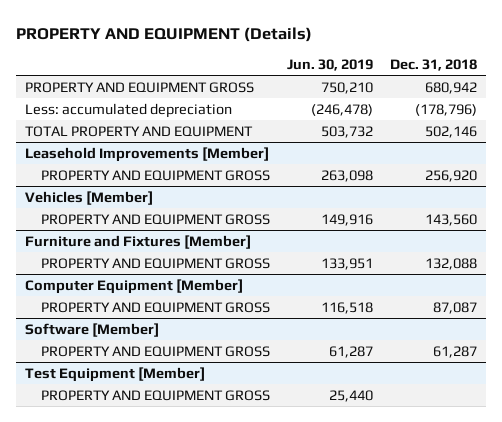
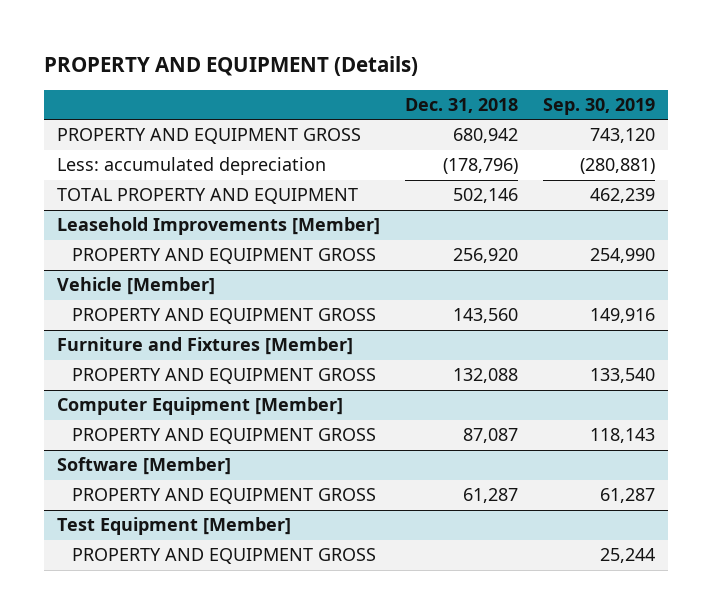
[287,59,374,72] Jun. 30, 2019 -> none
none -> [543,97,656,115] Sep. 30, 2019
[24,190,153,205] Vehicles [Member] -> [56,277,215,296] Vehicle [Member]

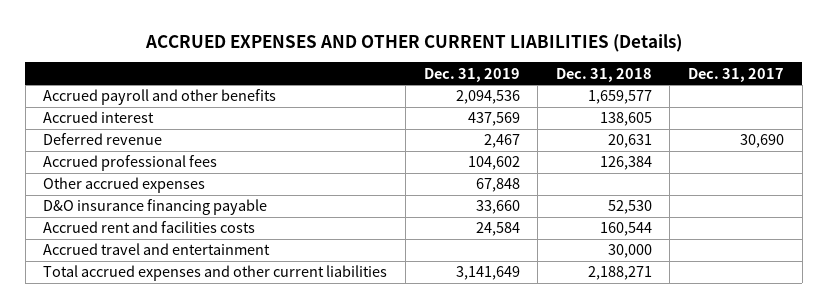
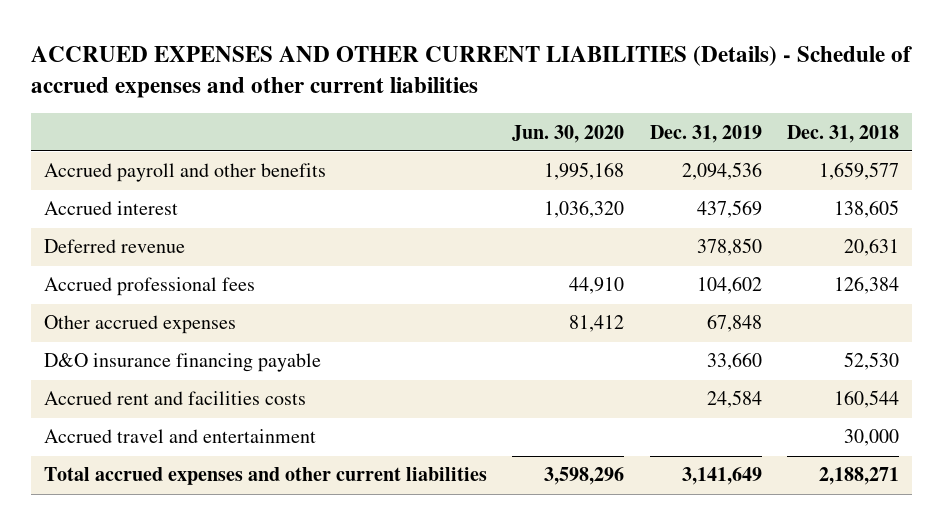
[144,33,682,52] ACCRUED EXPENSES AND OTHER CURRENT LIABILITIES (Details) -> [30,46,912,99] ACCRUED EXPENSES AND OTHER CURRENT LIABILITIES (Details) - Schedule of accrued expenses and other current liabilities
[688,67,785,82] Dec. 31, 2017 -> none
none -> [512,124,625,143] Jun. 30, 2020
[483,134,520,149] 2,467 -> [696,238,762,257] 378,850

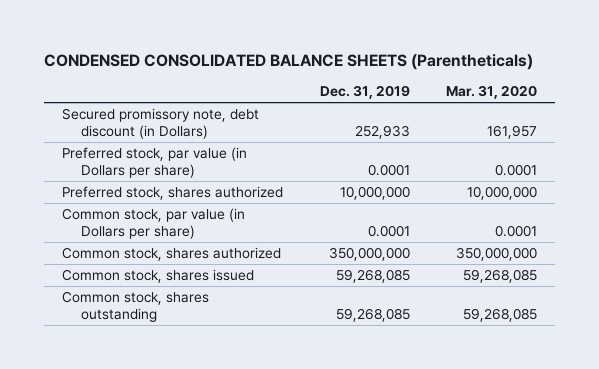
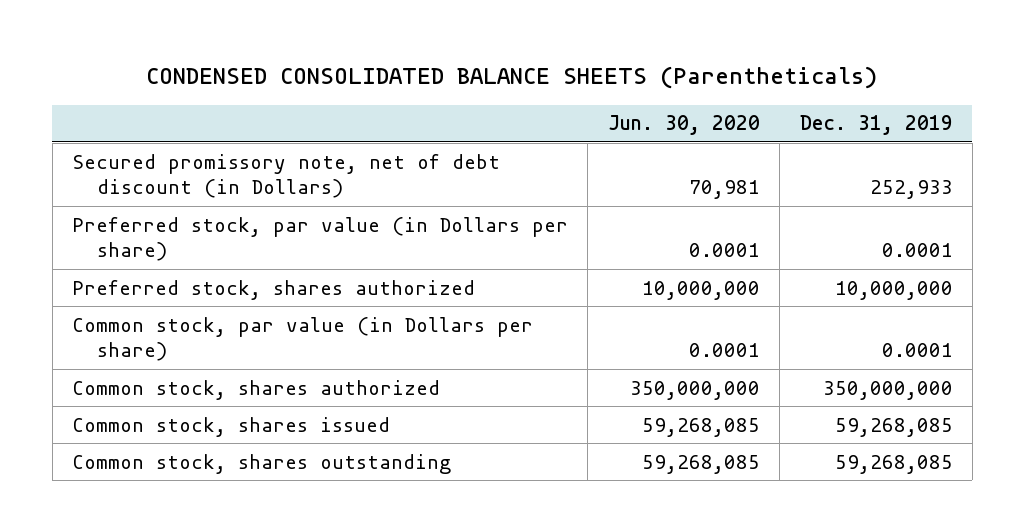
[445,84,537,99] Mar. 31, 2020 -> none
none -> [607,115,760,136] Jun. 30, 2020
[62,108,260,140] Secured promissory note, debt discount (in Dollars) -> [72,153,501,199] Secured promissory note, net of debt discount (in Dollars)

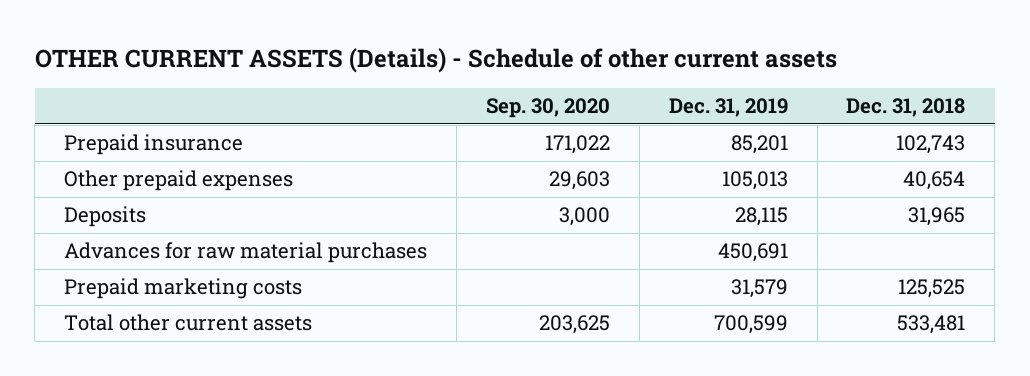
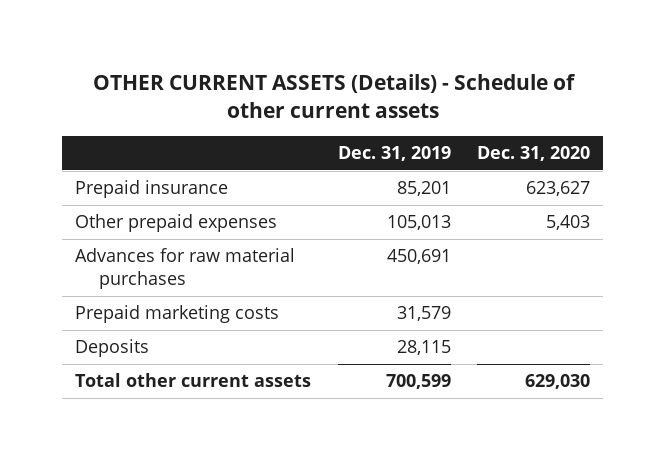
[485,98,610,119] Sep. 30, 2020 -> none
[846,98,966,118] Dec. 31, 2018 -> none
none -> [477,146,591,162] Dec. 31, 2020
[64,206,147,228] Deposits -> [75,339,150,358] Deposits

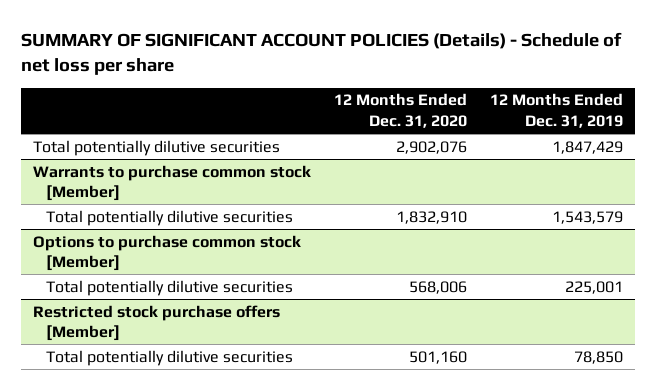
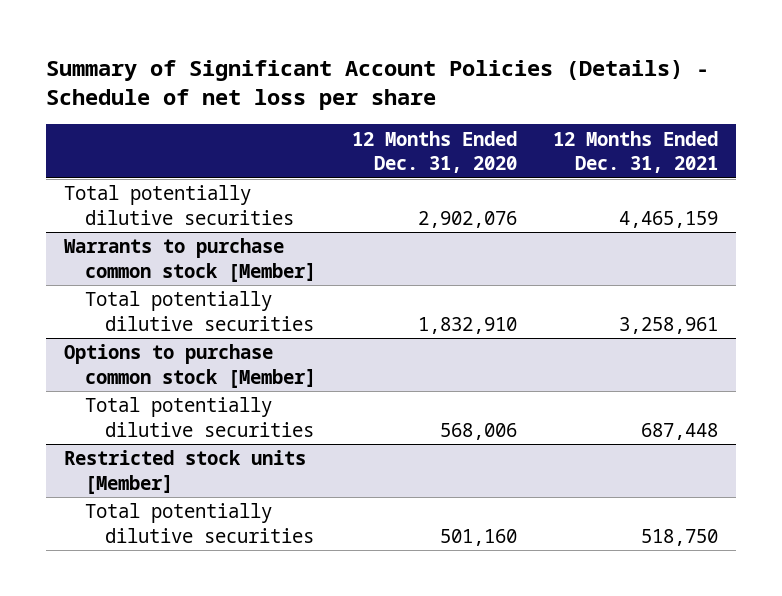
[20,32,622,76] SUMMARY OF SIGNIFICANT ACCOUNT POLICIES (Details) - Schedule of net loss per share -> [46,59,710,111] Summary of Significant Account Policies (Details) - Schedule of net loss per share
[490,93,624,128] 12 Months Ended Dec. 31, 2019 -> none
none -> [552,130,718,174] 12 Months Ended Dec. 31, 2021
[32,304,280,342] Restricted stock purchase offers [Member] -> [64,450,307,494] Restricted stock units [Member]

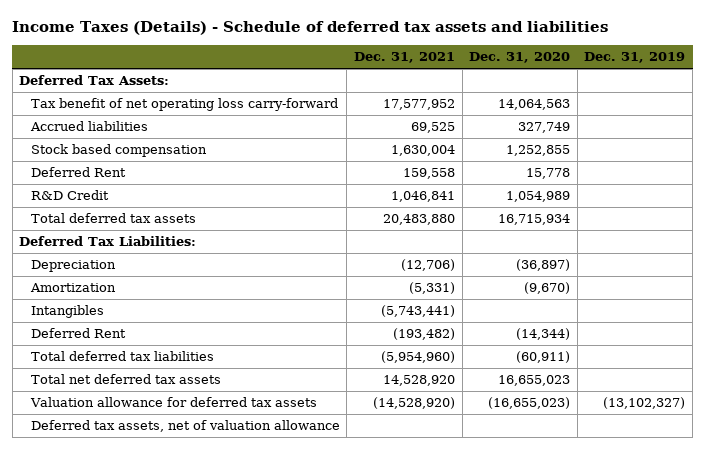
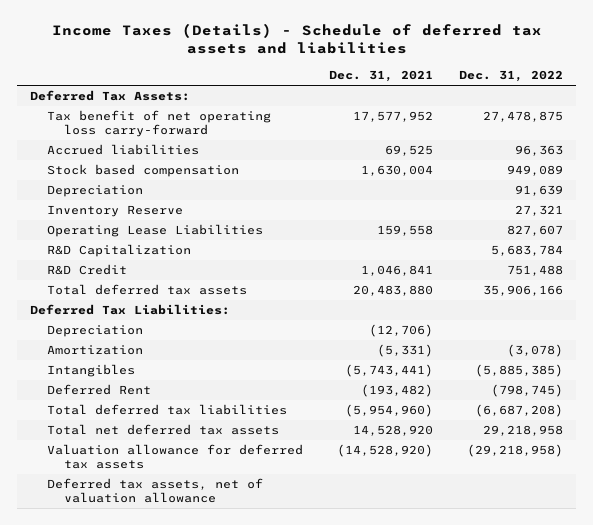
[469,52,571,64] Dec. 31, 2020 -> none
[584,52,686,64] Dec. 31, 2019 -> none
none -> [459,70,564,83] Dec. 31, 2022
none -> [47,185,144,198] Depreciation
none -> [47,205,184,218] Inventory Reserve
[30,167,126,178] Deferred Rent -> [47,224,264,238] Operating Lease Liabilities
none -> [47,244,192,258] R&D Capitalization

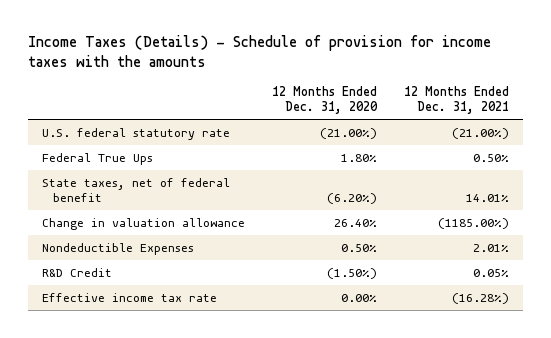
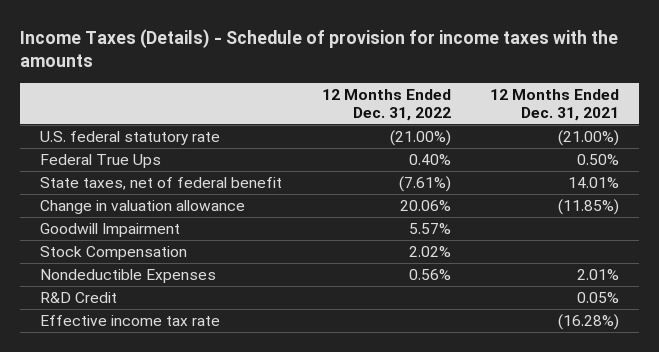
[271,86,378,115] 12 Months Ended Dec. 31, 2020 -> none
none -> [321,88,451,121] 12 Months Ended Dec. 31, 2022
[438,217,510,229] (1185.00%) -> [558,198,620,215] (11.85%)
none -> [39,222,180,237] Goodwill Impairment
none -> [39,245,187,260] Stock Compensation

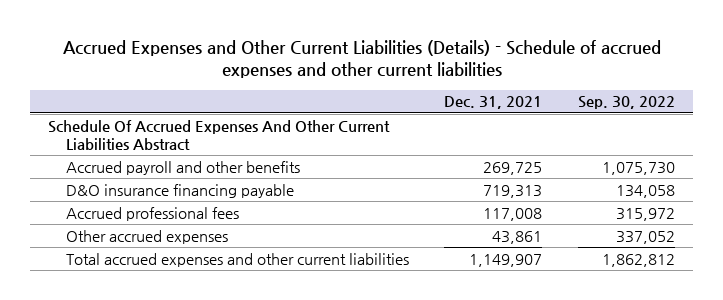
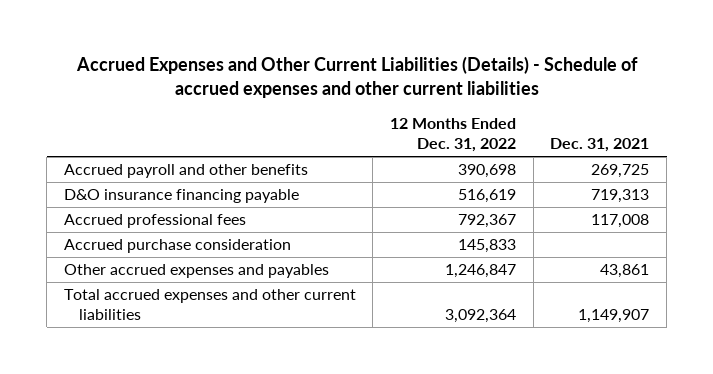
[577,96,675,110] Sep. 30, 2022 -> none
none -> [390,118,517,153] 12 Months Ended Dec. 31, 2022
[48,119,391,150] Schedule Of Accrued Expenses And Other Current Liabilities Abstract -> none
none -> [63,239,291,254] Accrued purchase consideration
[65,229,228,244] Other accrued expenses -> [63,264,329,279] Other accrued expenses and payables

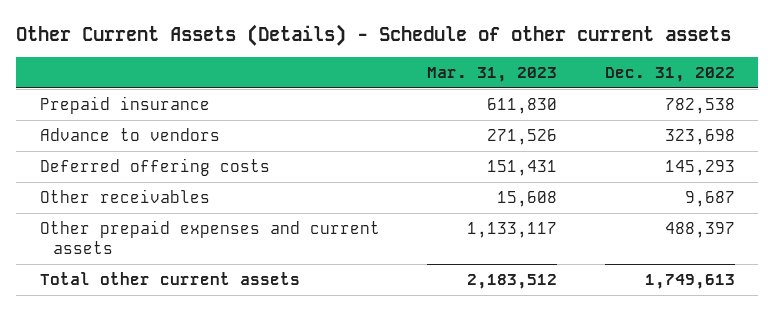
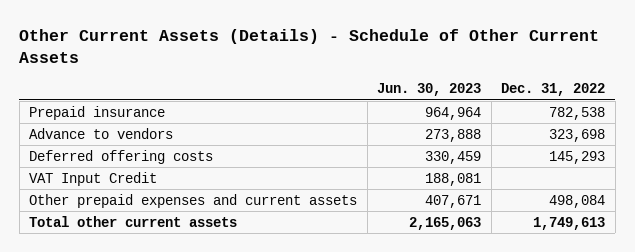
[15,23,731,46] Other Current Assets (Details) - Schedule of other current assets -> [19,29,600,64] Other Current Assets (Details) - Schedule of Other Current Assets
[427,66,558,82] Mar. 31, 2023 -> none
none -> [377,83,482,97] Jun. 30, 2023
[39,189,210,204] Other receivables -> none
none -> [29,171,158,186] VAT Input Credit
[664,222,735,239] 488,397 -> [549,194,606,208] 498,084

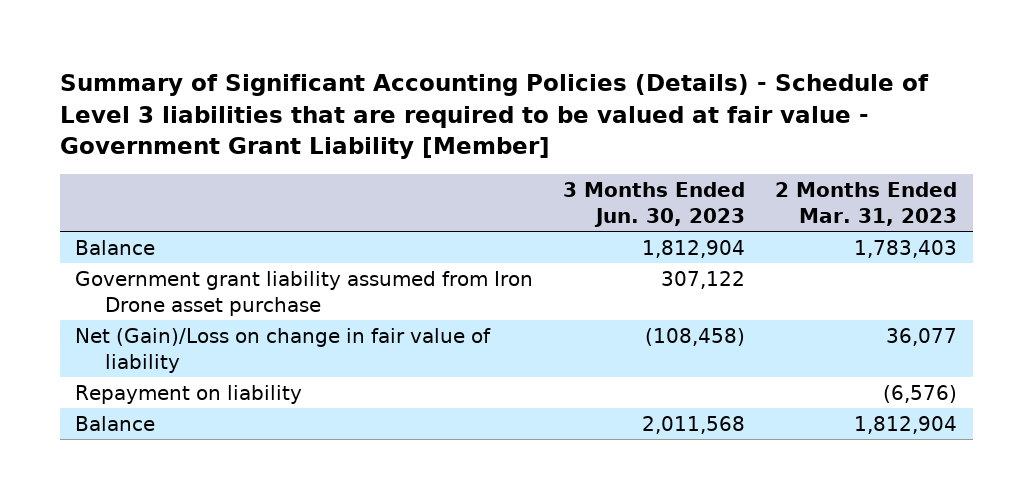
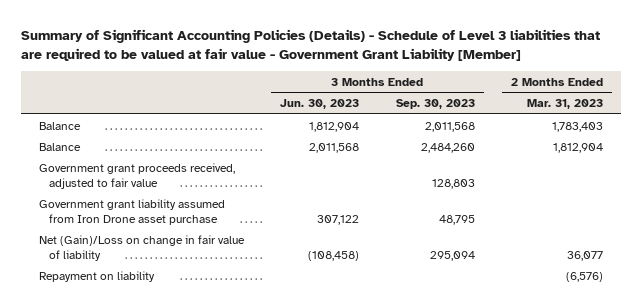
none -> [395,98,475,109] Sep. 30, 2023
[75,416,156,432] Balance -> [39,142,82,151] Balance
none -> [39,162,236,189] Government grant proceeds received, adjusted to fair value

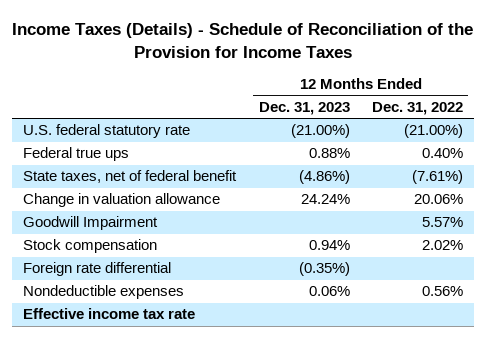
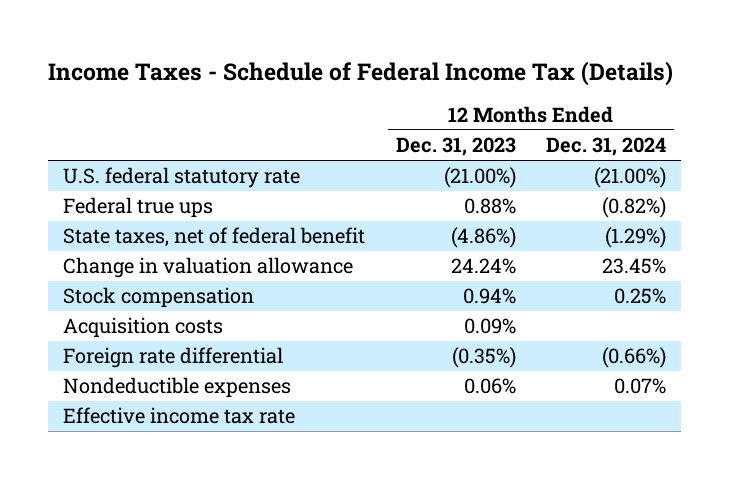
[12,23,474,59] Income Taxes (Details) - Schedule of Reconciliation of the Provision for Income Taxes -> [48,60,674,86] Income Taxes - Schedule of Federal Income Tax (Details)
[371,102,463,116] Dec. 31, 2022 -> none
none -> [546,137,667,157] Dec. 31, 2024
[23,216,159,231] Goodwill Impairment -> none
none -> [63,317,224,339] Acquisition costs

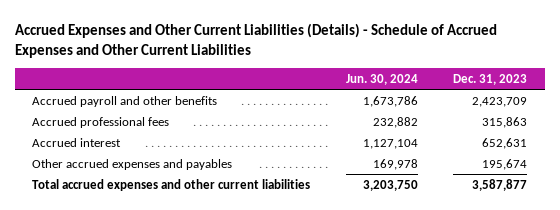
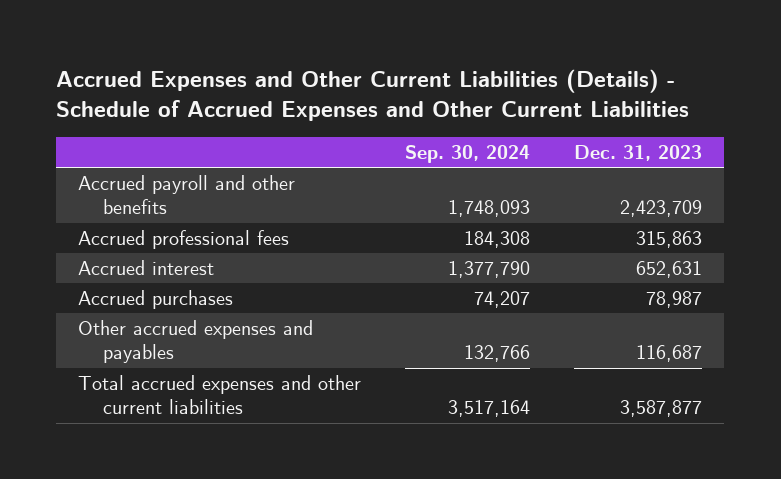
[345,73,418,85] Jun. 30, 2024 -> none
none -> [405,145,531,164] Sep. 30, 2024
none -> [78,289,234,309] Accrued purchases
[482,158,528,170] 195,674 -> [636,345,703,363] 116,687

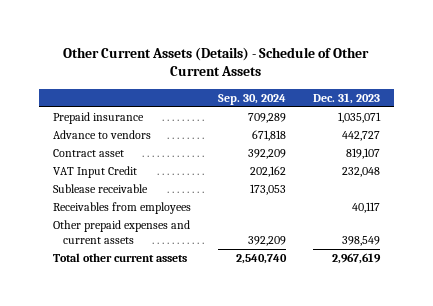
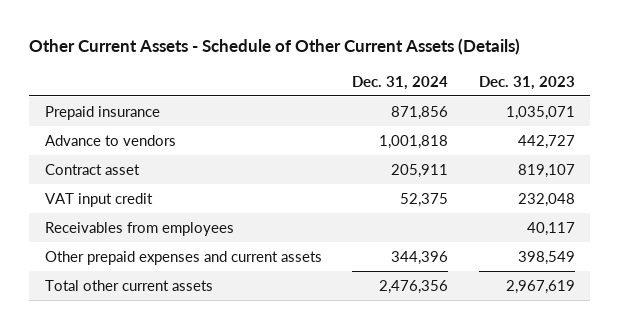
[63,46,370,77] Other Current Assets (Details) - Schedule of Other Current Assets -> [29,38,521,56] Other Current Assets - Schedule of Other Current Assets (Details)
[217,93,286,105] Sep. 30, 2024 -> none
none -> [352,75,449,90] Dec. 31, 2024
[52,184,148,194] Sublease receivable -> none
[52,166,137,179] VAT Input Credit -> [44,192,153,207] VAT input credit

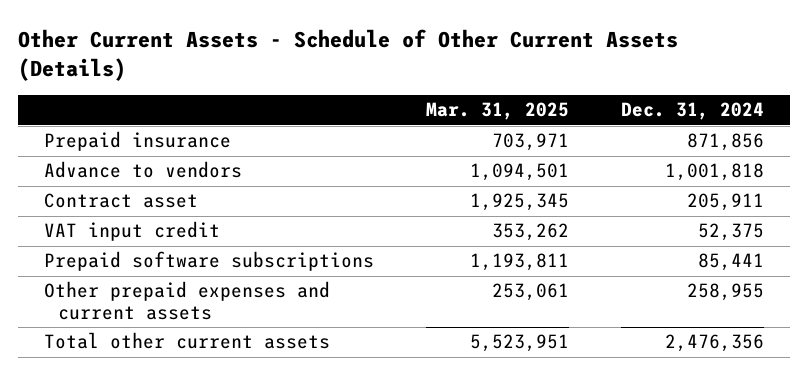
[478,75,575,90] Dec. 31, 2023 -> none
none -> [426,102,570,121] Mar. 31, 2025
[44,221,234,236] Receivables from employees -> none
none -> [44,251,375,272] Prepaid software subscriptions
[391,250,449,265] 344,396 -> [686,283,764,302] 258,955

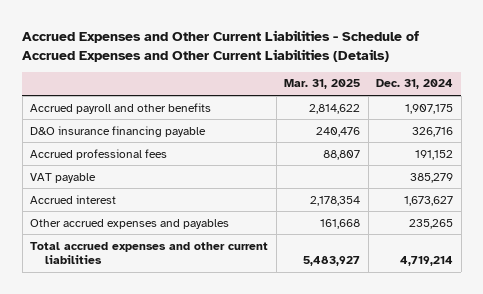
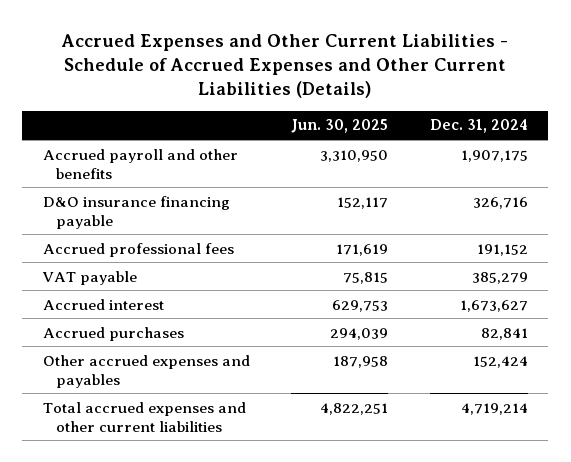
[284,79,361,90] Mar. 31, 2025 -> none
none -> [291,119,389,134] Jun. 30, 2025
none -> [43,326,185,341] Accrued purchases
[409,218,454,229] 235,265 -> [472,355,528,368] 152,424

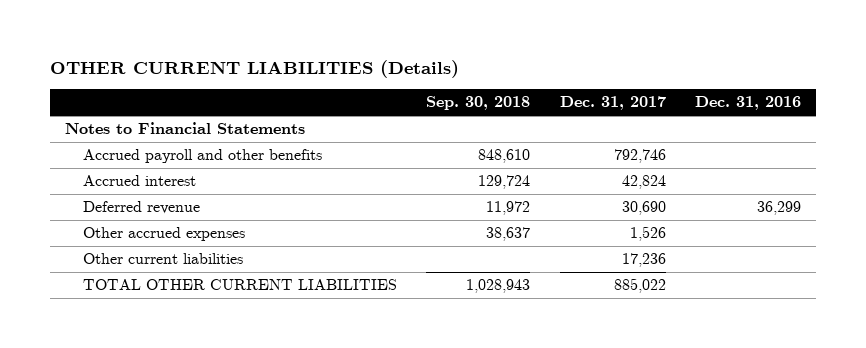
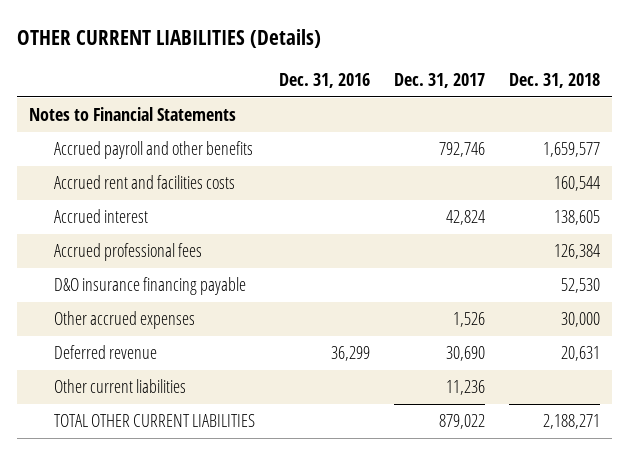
[426,96,531,111] Sep. 30, 2018 -> none
none -> [509,73,601,89] Dec. 31, 2018
none -> [53,175,235,190] Accrued rent and facilities costs
none -> [53,243,202,262] Accrued professional fees
none -> [53,277,246,296] D&O insurance financing payable
[83,201,201,215] Deferred revenue -> [53,345,157,360] Deferred revenue
[621,253,666,268] 17,236 -> [445,380,485,396] 11,236
[613,278,666,294] 885,022 -> [438,414,485,430] 879,022

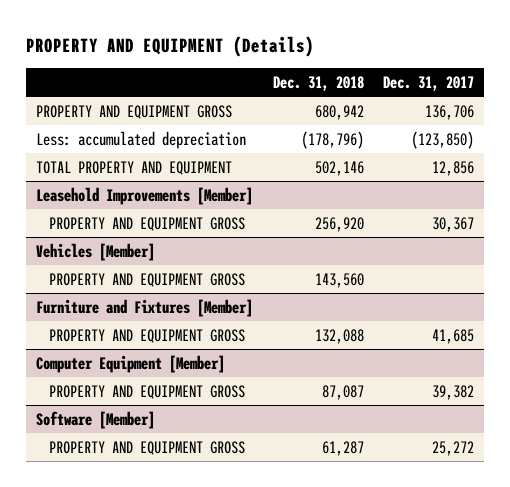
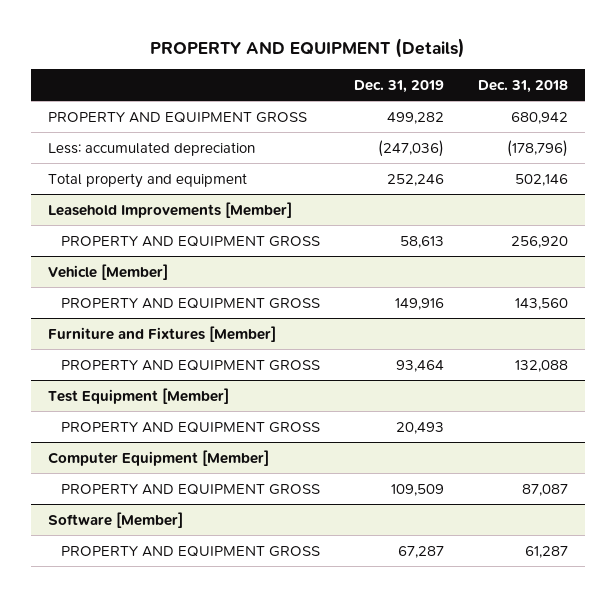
[383,75,475,91] Dec. 31, 2017 -> none
none -> [353,80,444,94] Dec. 31, 2019
[36,160,233,175] TOTAL PROPERTY AND EQUIPMENT -> [48,172,248,188] Total property and equipment
[36,242,156,261] Vehicles [Member] -> [48,263,169,280] Vehicle [Member]
none -> [48,387,230,404] Test Equipment [Member]
none -> [60,421,320,433] PROPERTY AND EQUIPMENT GROSS

